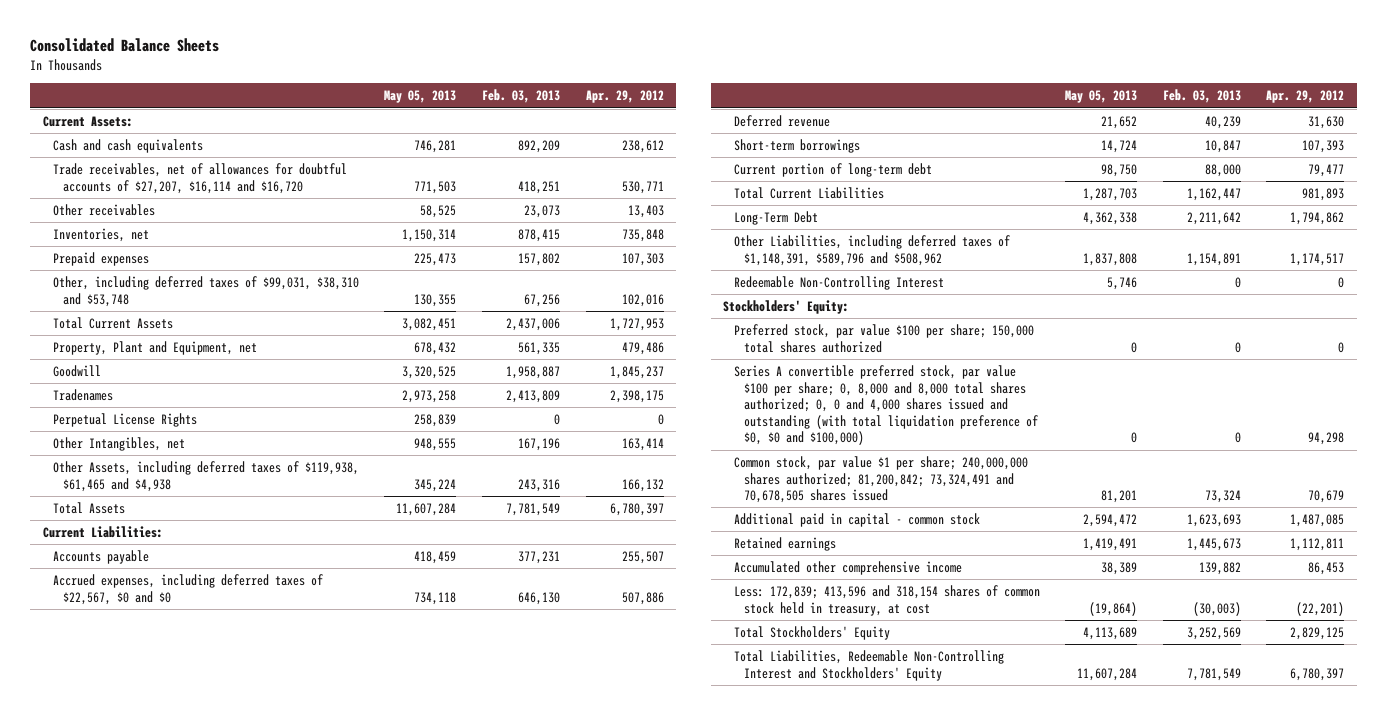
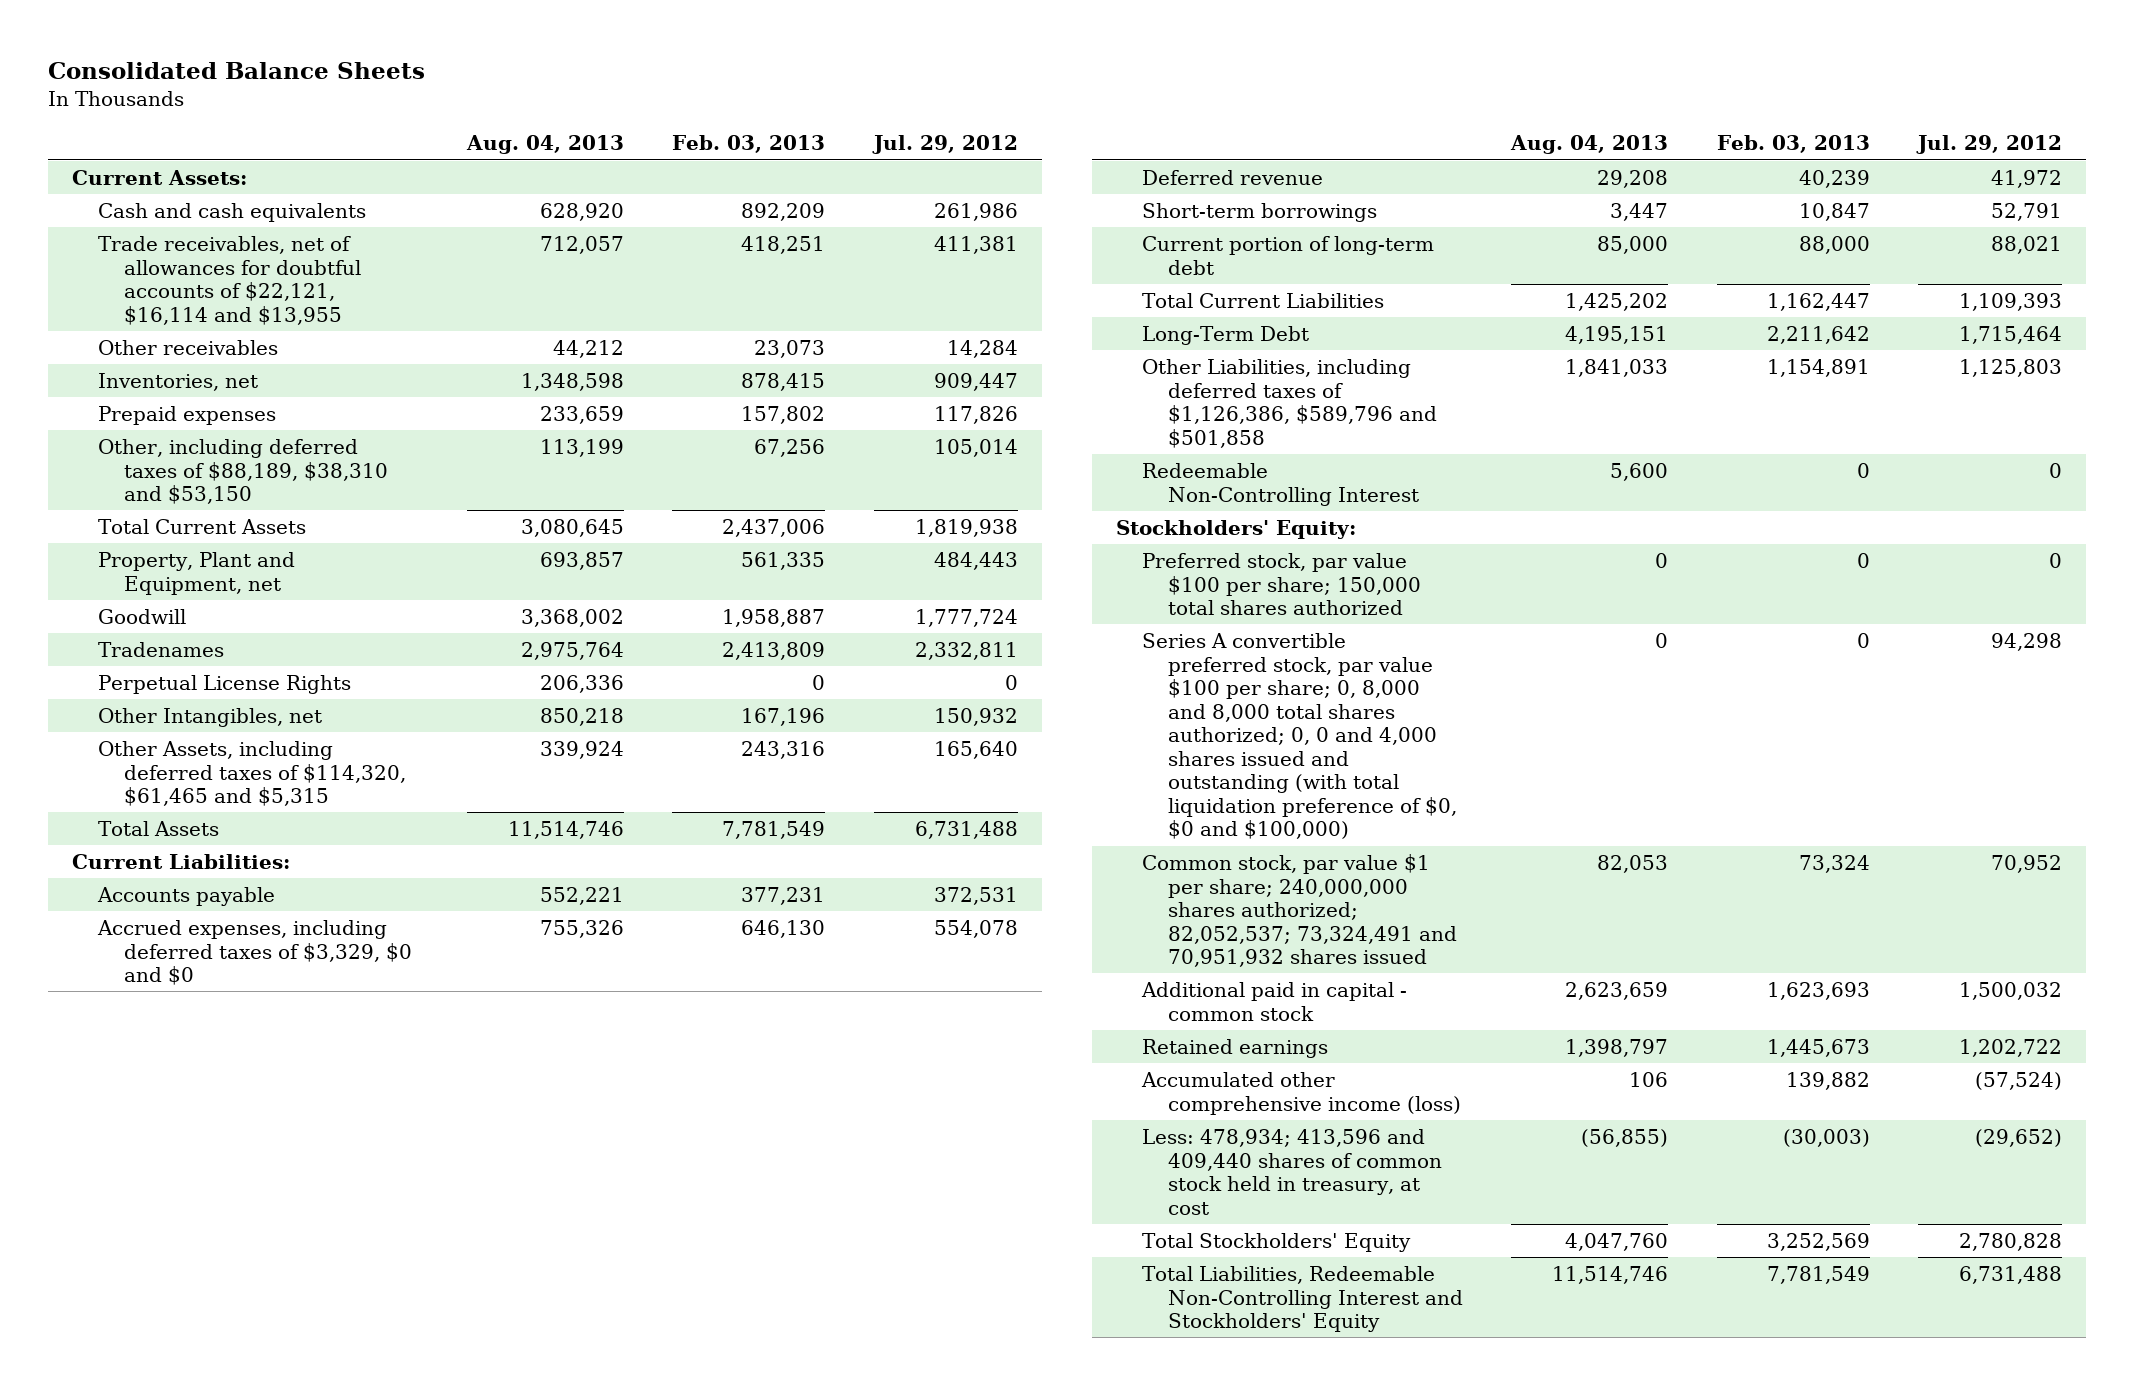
[384,90,457,104] May 05, 2013 -> none
[585,90,664,104] Apr. 29, 2012 -> none
none -> [466,135,625,155] Aug. 04, 2013
none -> [871,135,1018,155] Jul. 29, 2012
[52,163,347,194] Trade receivables, net of allowances for doubtful accounts of $27,207, $16,114 and $16,720 -> [97,236,361,325] Trade receivables, net of allowances for doubtful accounts of $22,121, $16,114 and $13,955
[52,276,359,307] Other, including deferred taxes of $99,031, $38,310 and $53,748 -> [97,439,388,505] Other, including deferred taxes of $88,189, $38,310 and $53,150
[52,461,359,492] Other Assets, including deferred taxes of $119,938, $61,465 and $4,938 -> [97,741,406,807] Other Assets, including deferred taxes of $114,320, $61,465 and $5,315
[52,574,323,605] Accrued expenses, including deferred taxes of $22,567, $0 and $0 -> [96,920,412,986] Accrued expenses, including deferred taxes of $3,329, $0 and $0
[733,235,1010,266] Other Liabilities, including deferred taxes of $1,148,391, $589,796 and $508,962 -> [1142,359,1438,448] Other Liabilities, including deferred taxes of $1,126,386, $589,796 and $501,858
[733,456,1028,504] Common stock, par value $1 per share; 240,000,000 shares authorized; 81,200,842; 73,324,491 and 70,678,505 shares issued -> [1142,854,1458,968] Common stock, par value $1 per share; 240,000,000 shares authorized; 82,052,537; 73,324,491 and 70,951,932 shares issued
[733,561,962,576] Accumulated other comprehensive income -> [1141,1072,1462,1115] Accumulated other comprehensive income (loss)
[733,585,1040,616] Less: 172,839; 413,596 and 318,154 shares of common stock held in treasury, at cost -> [1142,1129,1443,1215] Less: 478,934; 413,596 and 409,440 shares of common stock held in treasury, at cost

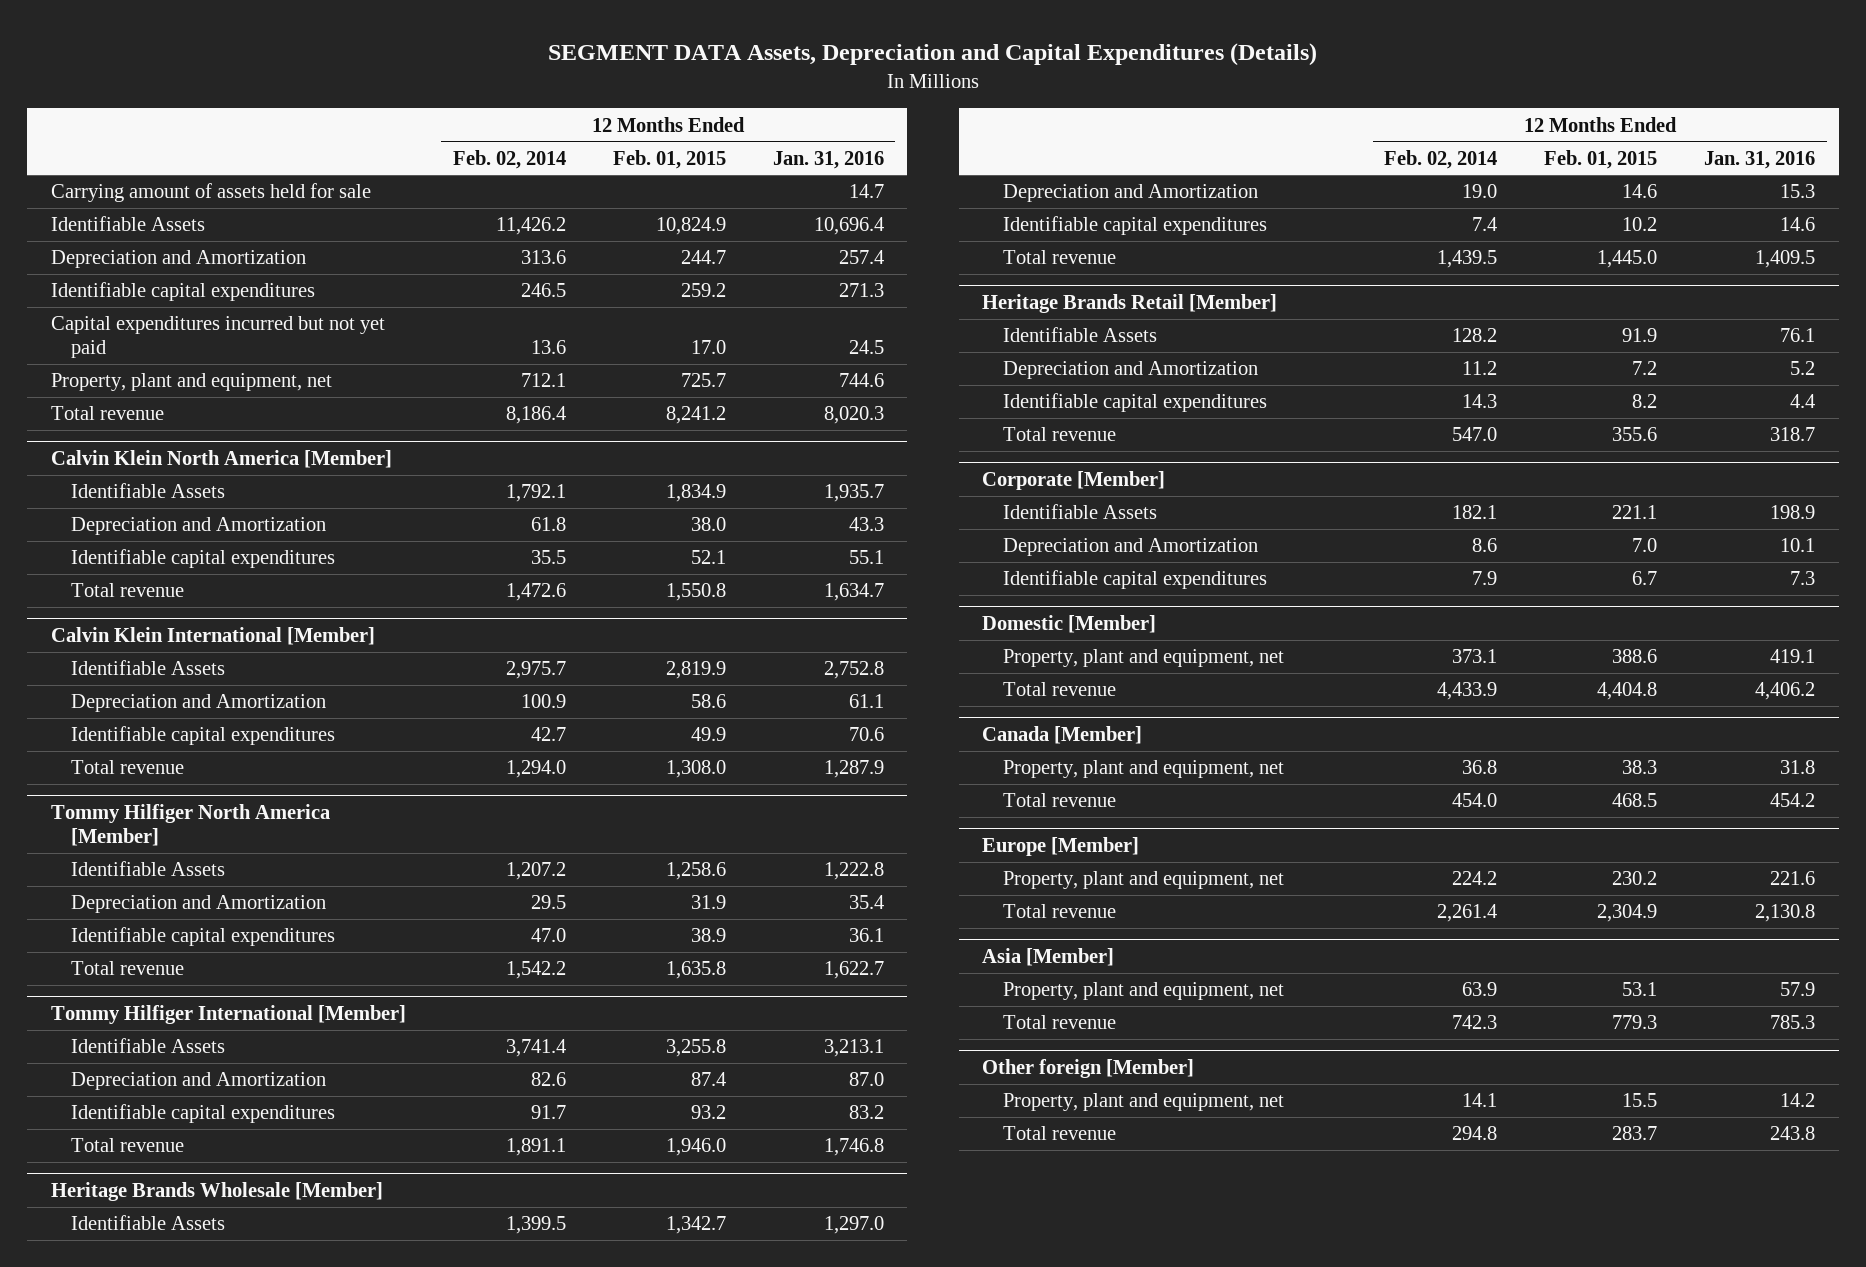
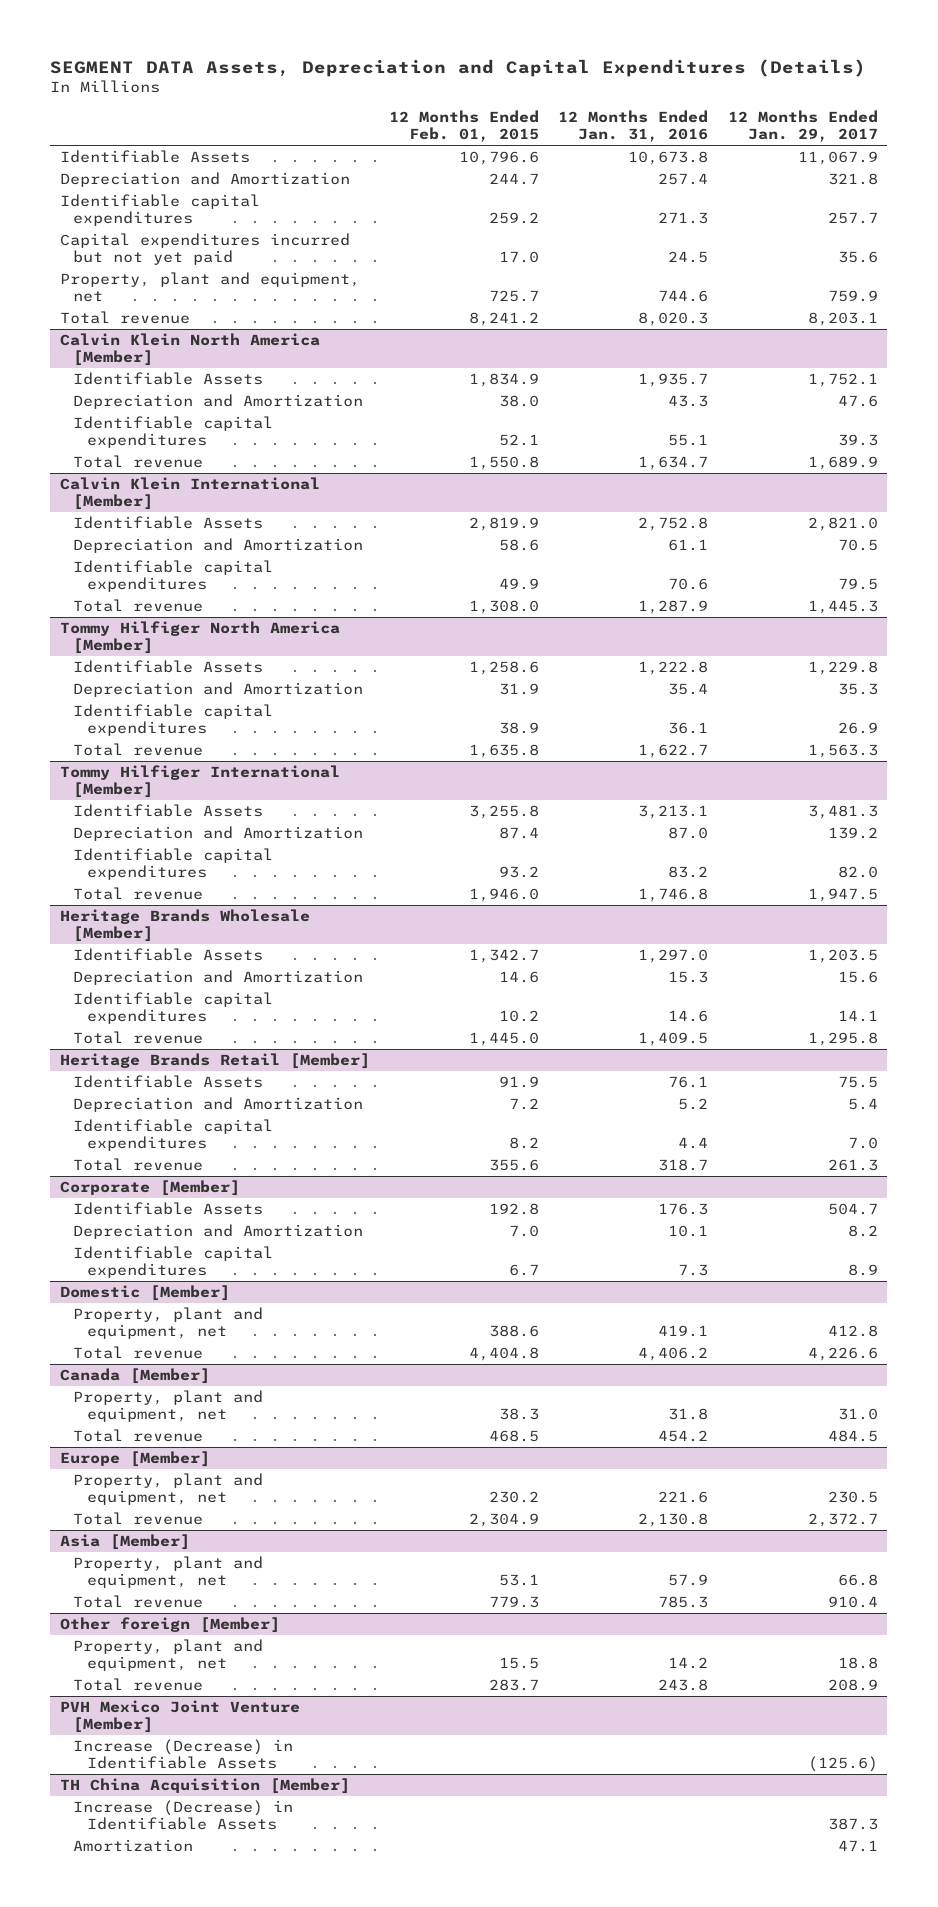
[452,149,566,169] Feb. 02, 2014 -> none
none -> [727,110,878,143] 12 Months Ended Jan. 29, 2017
[50,183,371,203] Carrying amount of assets held for sale -> none
[655,217,726,236] 10,824.9 -> [459,151,540,166] 10,796.6
[813,217,884,236] 10,696.4 -> [628,151,709,166] 10,673.8
[1612,505,1658,520] 221.1 -> [489,1203,540,1216] 192.8
[1770,505,1816,520] 198.9 -> [658,1203,709,1216] 176.3
none -> [59,1700,300,1734] PVH Mexico Joint Venture [Member]
none -> [73,1739,294,1770] Increase (Decrease) in Identifiable Assets
none -> [59,1778,350,1795] TH China Acquisition [Member]
none -> [73,1800,294,1831] Increase (Decrease) in Identifiable Assets
none -> [73,1839,194,1853] Amortization

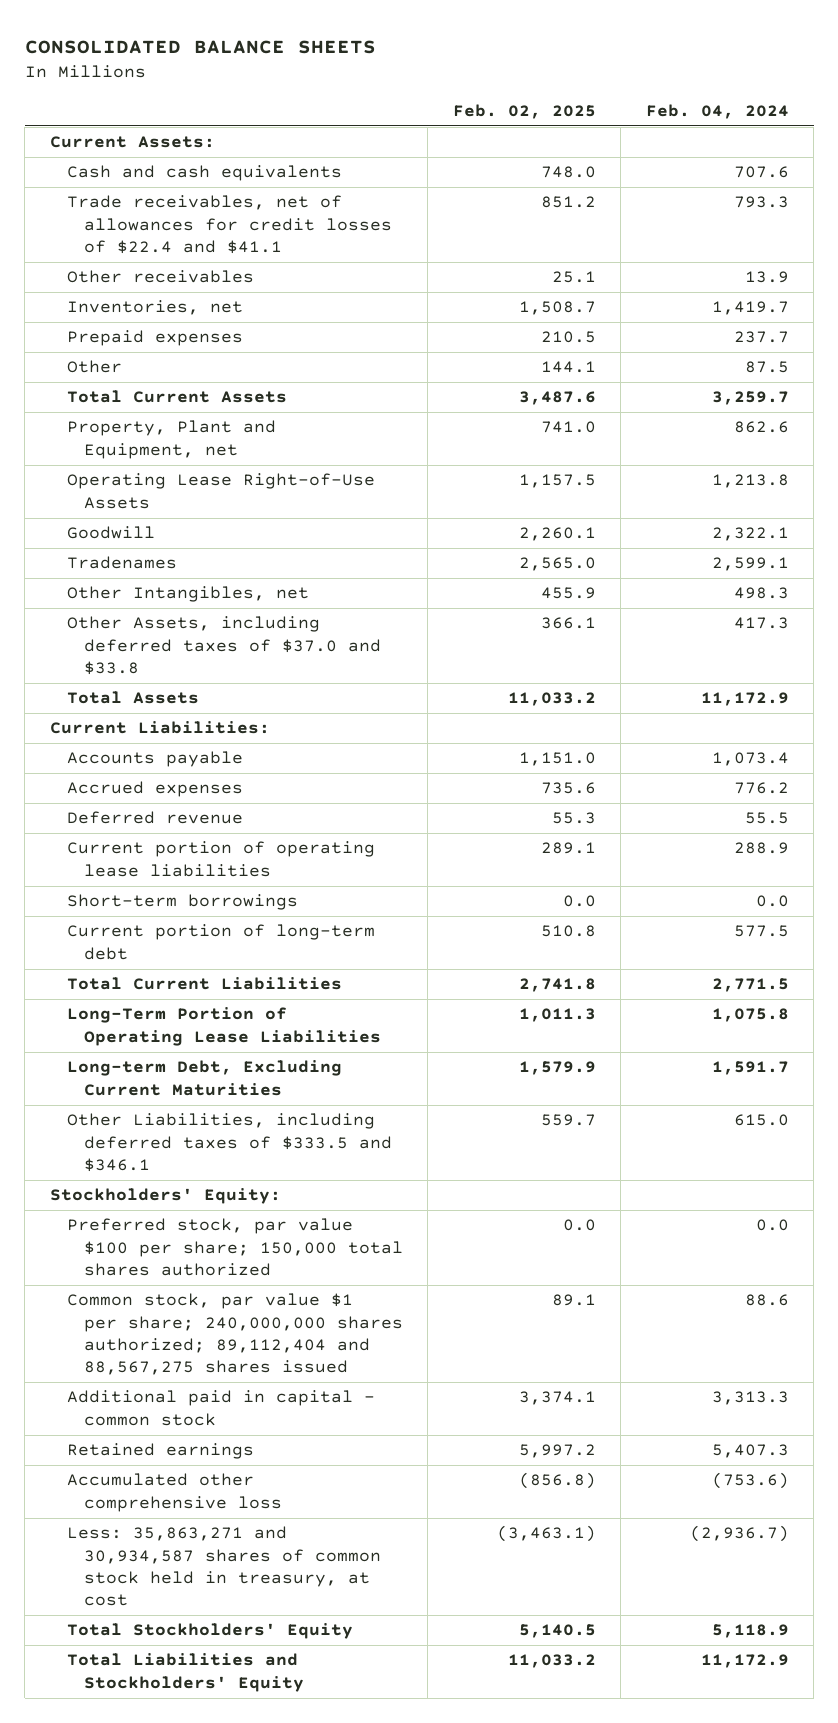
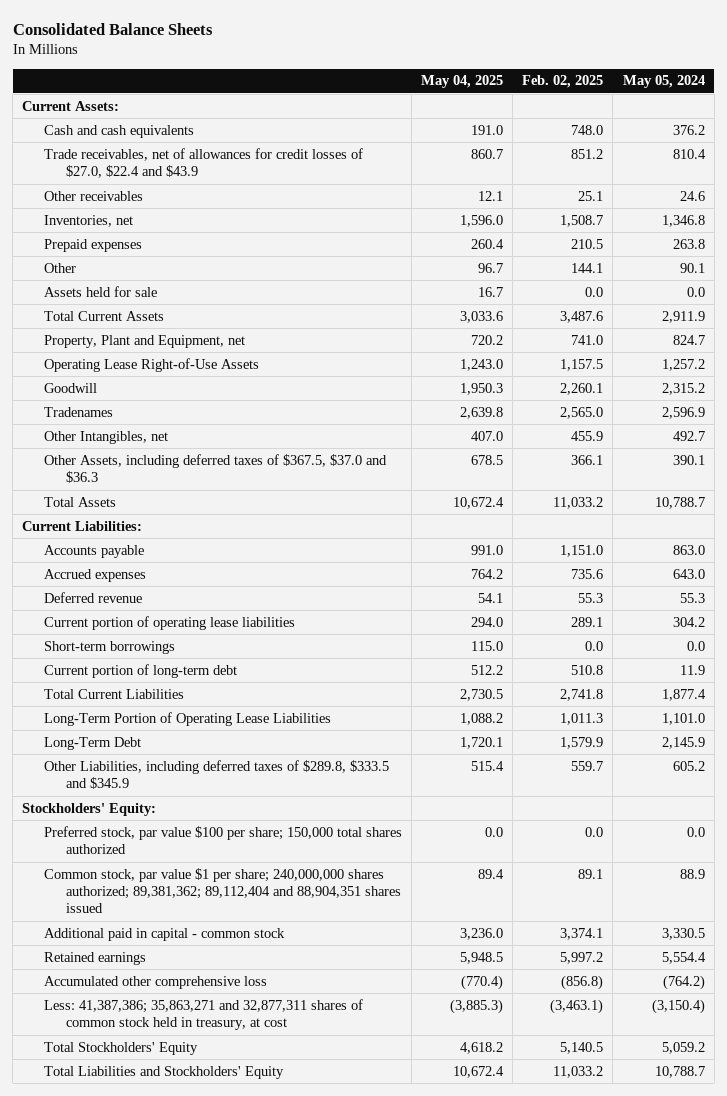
[24,39,376,54] CONSOLIDATED BALANCE SHEETS -> [12,22,213,35] Consolidated Balance Sheets
[645,103,789,119] Feb. 04, 2024 -> none
none -> [421,75,504,89] May 04, 2025
none -> [622,75,705,89] May 05, 2024
[66,195,392,255] Trade receivables, net of allowances for credit losses of $22.4 and $41.1 -> [44,147,364,179] Trade receivables, net of allowances for credit losses of $27.0, $22.4 and $43.9
none -> [44,285,158,297] Assets held for sale
[66,616,381,676] Other Assets, including deferred taxes of $37.0 and $33.8 -> [44,453,388,484] Other Assets, including deferred taxes of $367.5, $37.0 and $36.3
[66,1060,342,1096] Long-term Debt, Excluding Current Maturities -> [44,736,142,750] Long-Term Debt
[66,1113,392,1173] Other Liabilities, including deferred taxes of $333.5 and $346.1 -> [44,759,390,790] Other Liabilities, including deferred taxes of $289.8, $333.5 and $345.9
[66,1293,403,1376] Common stock, par value $1 per share; 240,000,000 shares authorized; 89,112,404 and 88,567,275 shares issued -> [44,867,402,914] Common stock, par value $1 per share; 240,000,000 shares authorized; 89,381,362; 89,112,404 and 88,904,351 shares issued
[66,1526,381,1607] Less: 35,863,271 and 30,934,587 shares of common stock held in treasury, at cost -> [44,998,364,1031] Less: 41,387,386; 35,863,271 and 32,877,311 shares of common stock held in treasury, at cost

